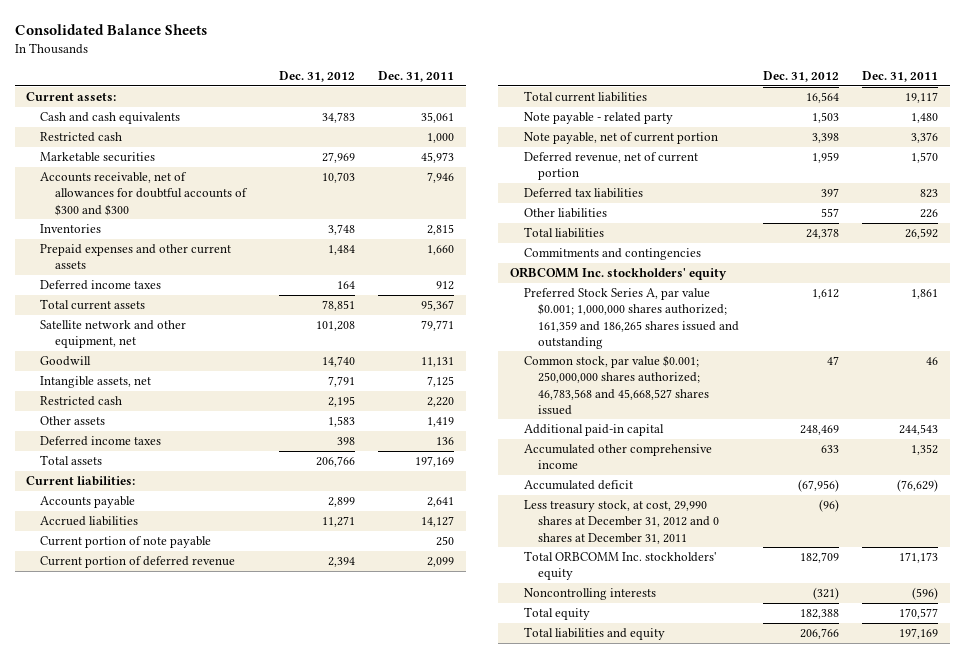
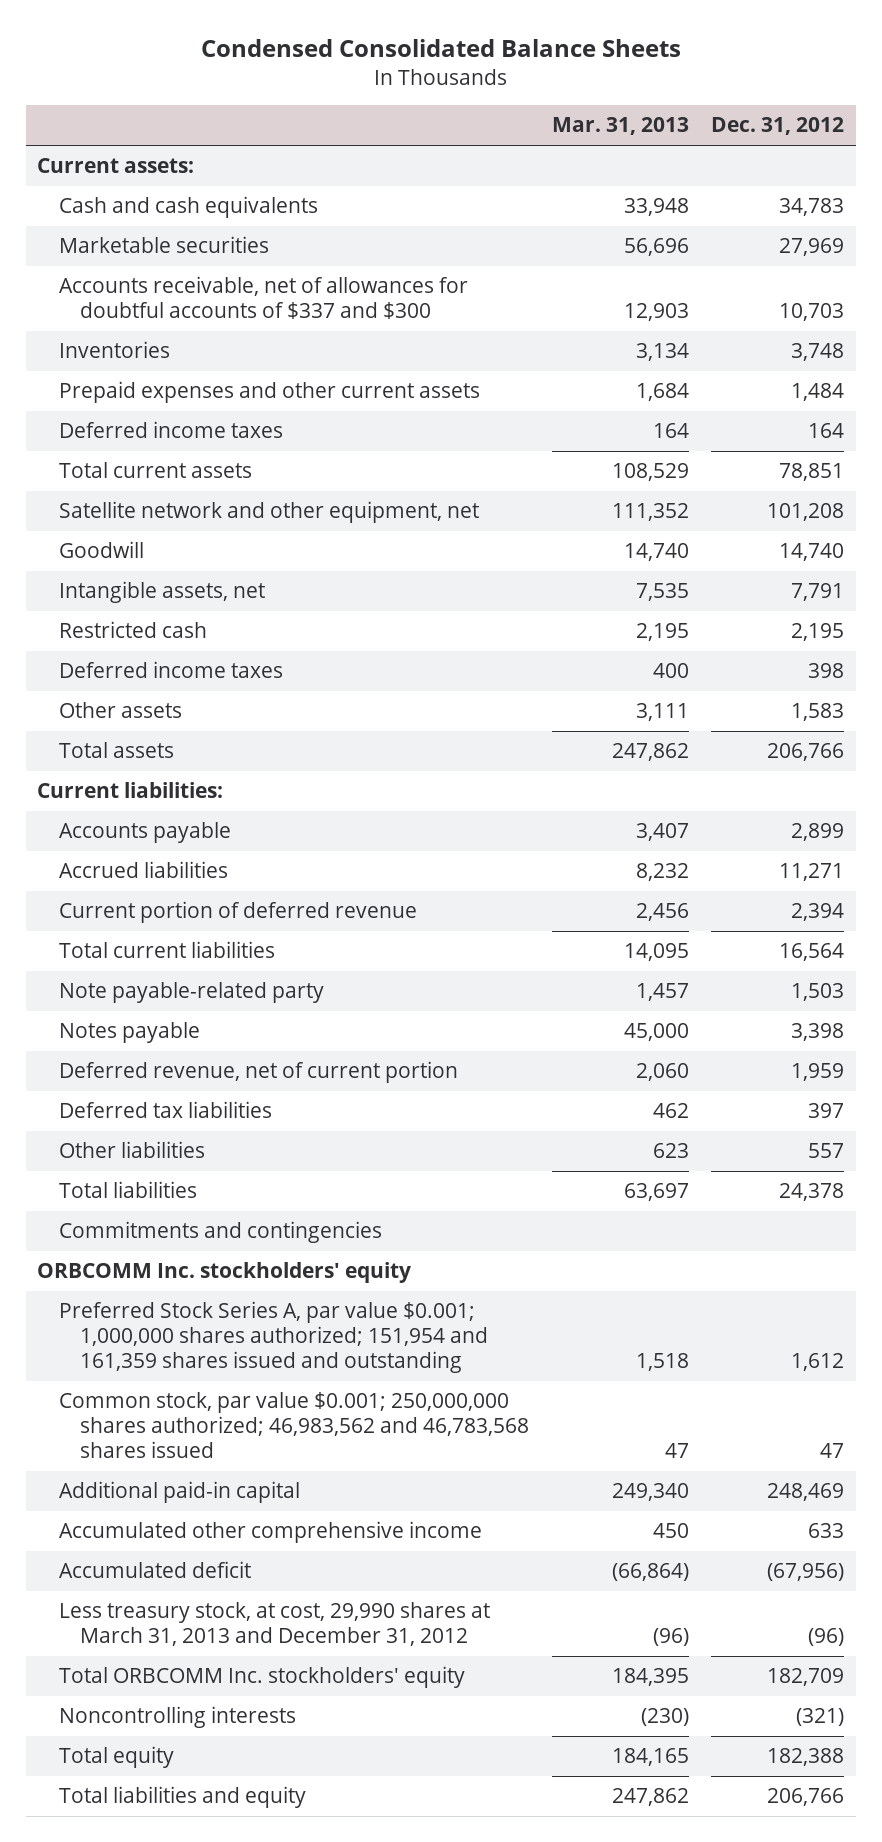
[14,23,207,35] Consolidated Balance Sheets -> [200,39,681,58] Condensed Consolidated Balance Sheets
[378,70,455,82] Dec. 31, 2011 -> none
none -> [551,117,689,136] Mar. 31, 2013
[40,132,123,143] Restricted cash -> none
[40,172,248,216] Accounts receivable, net of allowances for doubtful accounts of $300 and $300 -> [58,276,468,320] Accounts receivable, net of allowances for doubtful accounts of $337 and $300
[40,416,106,426] Other assets -> [58,702,182,719] Other assets
[40,536,212,549] Current portion of note payable -> none
[524,112,674,125] Note payable - related party -> [58,982,324,1004] Note payable-related party
[524,132,719,145] Note payable, net of current portion -> [58,1022,200,1044] Notes payable
[524,288,740,349] Preferred Stock Series A, par value $0.001; 1,000,000 shares authorized; 161,359 and 186,265 shares issued and outstanding -> [58,1301,489,1373] Preferred Stock Series A, par value $0.001; 1,000,000 shares authorized; 151,954 and 161,359 shares issued and outstanding
[524,355,710,415] Common stock, par value $0.001; 250,000,000 shares authorized; 46,783,568 and 45,668,527 shares issued -> [58,1392,530,1458] Common stock, par value $0.001; 250,000,000 shares authorized; 46,983,562 and 46,783,568 shares issued
[524,500,720,544] Less treasury stock, at cost, 29,990 shares at December 31, 2012 and 0 shares at December 31, 2011 -> [58,1602,490,1647] Less treasury stock, at cost, 29,990 shares at March 31, 2013 and December 31, 2012

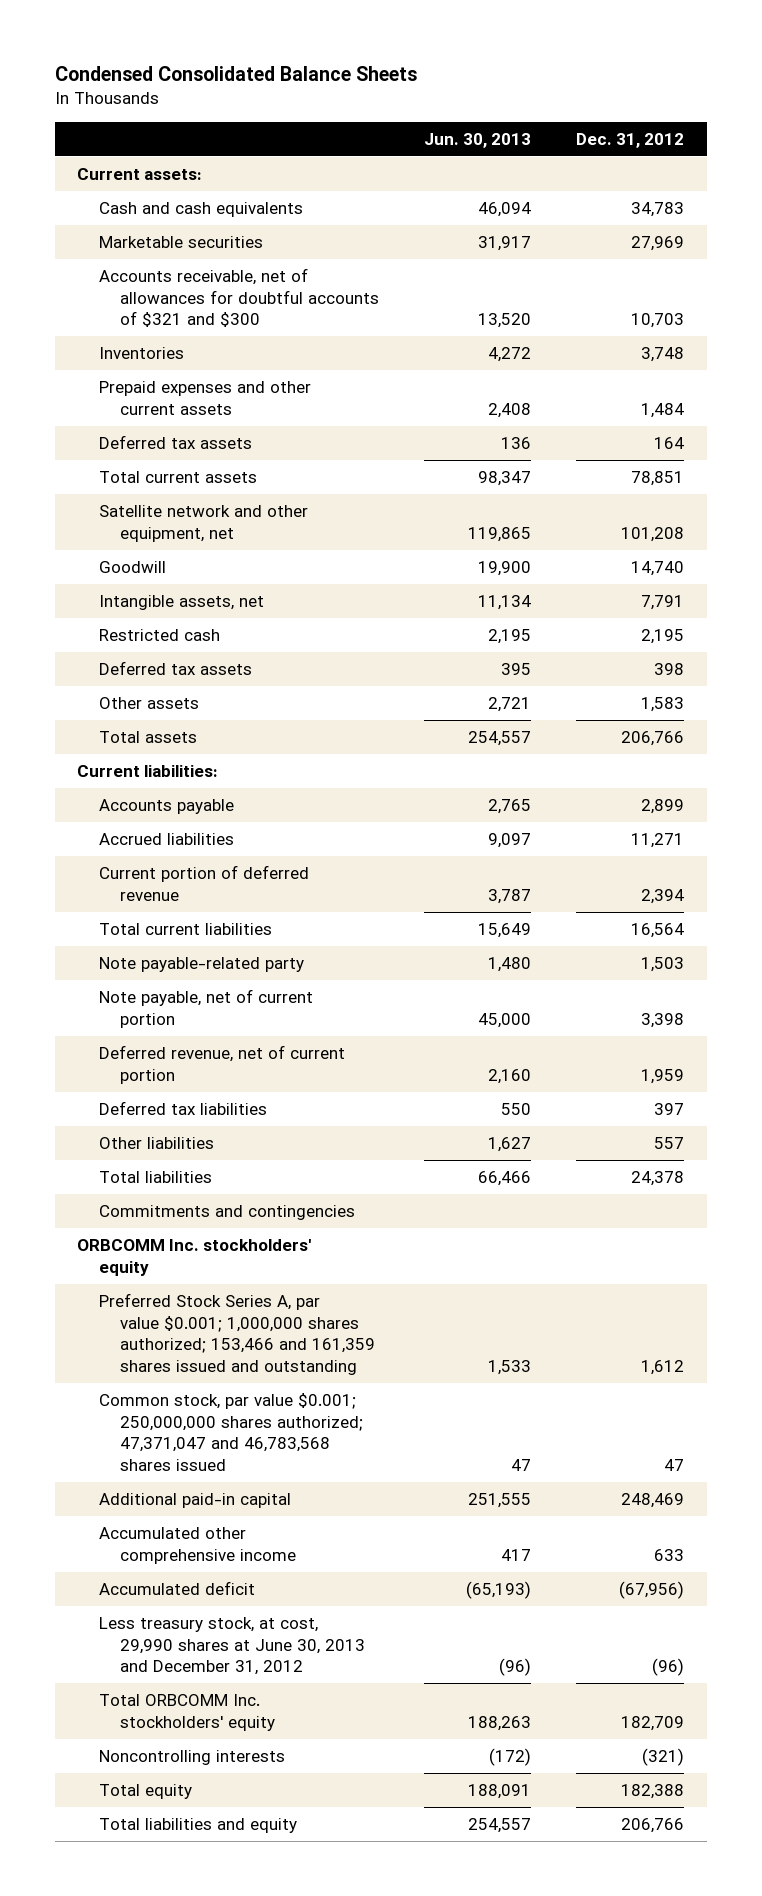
[551,117,689,136] Mar. 31, 2013 -> none
none -> [424,132,532,148] Jun. 30, 2013
[58,276,468,320] Accounts receivable, net of allowances for doubtful accounts of $337 and $300 -> [98,268,379,328] Accounts receivable, net of allowances for doubtful accounts of $321 and $300
[58,421,283,439] Deferred income taxes -> [98,435,252,450] Deferred tax assets
[58,661,283,679] Deferred income taxes -> [98,661,252,676] Deferred tax assets
[58,1022,200,1044] Notes payable -> [98,989,313,1028] Note payable, net of current portion
[58,1301,489,1373] Preferred Stock Series A, par value $0.001; 1,000,000 shares authorized; 151,954 and 161,359 shares issued and outstanding -> [98,1293,375,1375] Preferred Stock Series A, par value $0.001; 1,000,000 shares authorized; 153,466 and 161,359 shares issued and outstanding
[58,1392,530,1458] Common stock, par value $0.001; 250,000,000 shares authorized; 46,983,562 and 46,783,568 shares issued -> [98,1393,363,1471] Common stock, par value $0.001; 250,000,000 shares authorized; 47,371,047 and 46,783,568 shares issued
[58,1602,490,1647] Less treasury stock, at cost, 29,990 shares at March 31, 2013 and December 31, 2012 -> [98,1617,365,1676] Less treasury stock, at cost, 29,990 shares at June 30, 2013 and December 31, 2012

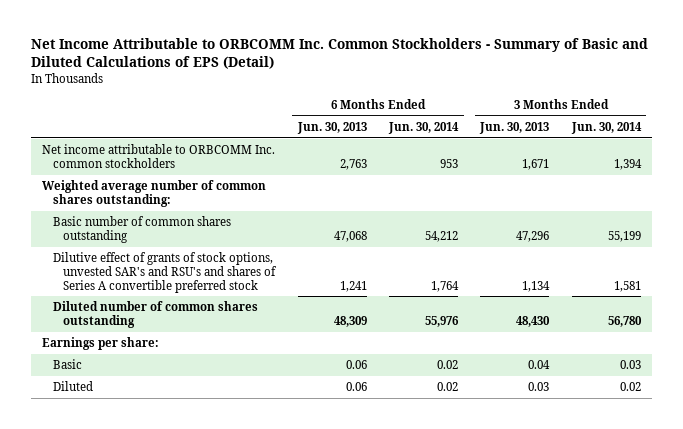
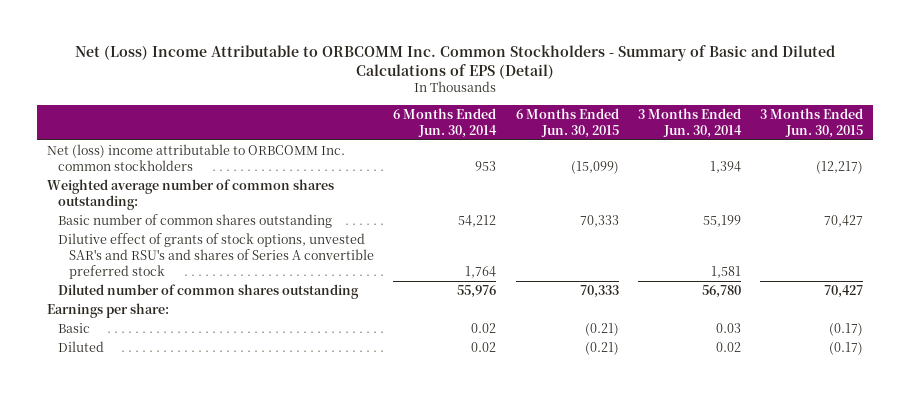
[30,37,648,69] Net Income Attributable to ORBCOMM Inc. Common Stockholders - Summary of Basic and Diluted Calculations of EPS (Detail) -> [75,44,836,79] Net (Loss) Income Attributable to ORBCOMM Inc. Common Stockholders - Summary of Basic and Diluted Calculations of EPS (Detail)
[296,121,367,134] Jun. 30, 2013 -> none
[479,121,550,134] Jun. 30, 2013 -> none
none -> [515,107,619,138] 6 Months Ended Jun. 30, 2015
none -> [760,107,864,138] 3 Months Ended Jun. 30, 2015
[41,144,275,168] Net income attributable to ORBCOMM Inc. common stockholders -> [47,144,346,171] Net (loss) income attributable to ORBCOMM Inc. common stockholders

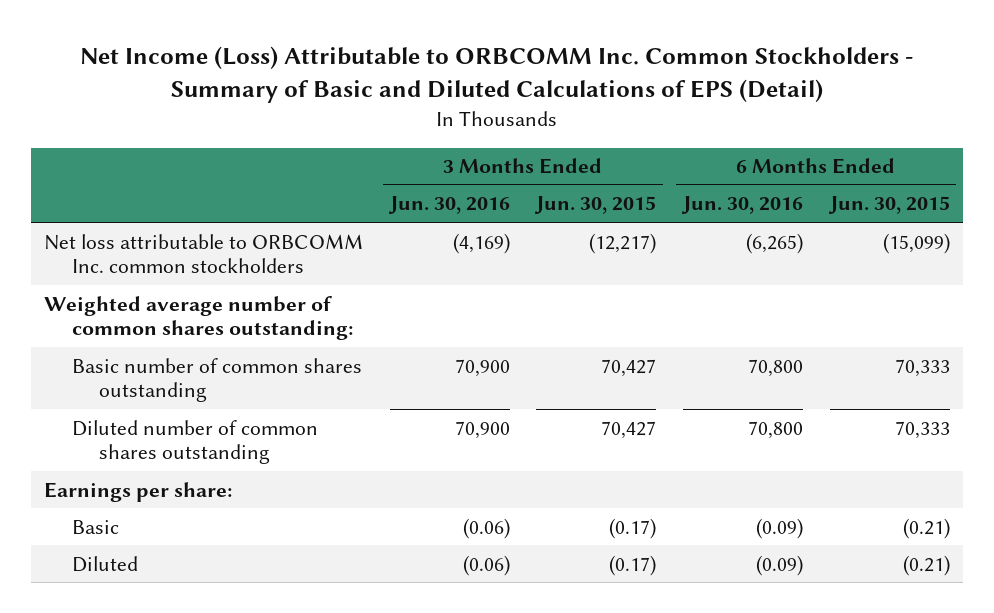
[75,44,836,79] Net (Loss) Income Attributable to ORBCOMM Inc. Common Stockholders - Summary of Basic and Diluted Calculations of EPS (Detail) -> [79,46,913,104] Net Income (Loss) Attributable to ORBCOMM Inc. Common Stockholders - Summary of Basic and Diluted Calculations of EPS (Detail)
[393,107,498,138] 6 Months Ended Jun. 30, 2014 -> none
[637,107,742,138] 3 Months Ended Jun. 30, 2014 -> none
none -> [387,196,510,215] Jun. 30, 2016
none -> [681,196,804,215] Jun. 30, 2016
[47,144,346,171] Net (loss) income attributable to ORBCOMM Inc. common stockholders -> [44,233,364,274] Net loss attributable to ORBCOMM Inc. common stockholders
[58,233,375,279] Dilutive effect of grants of stock options, unvested SAR's and RSU's and shares of Series A convertible preferred stock -> none

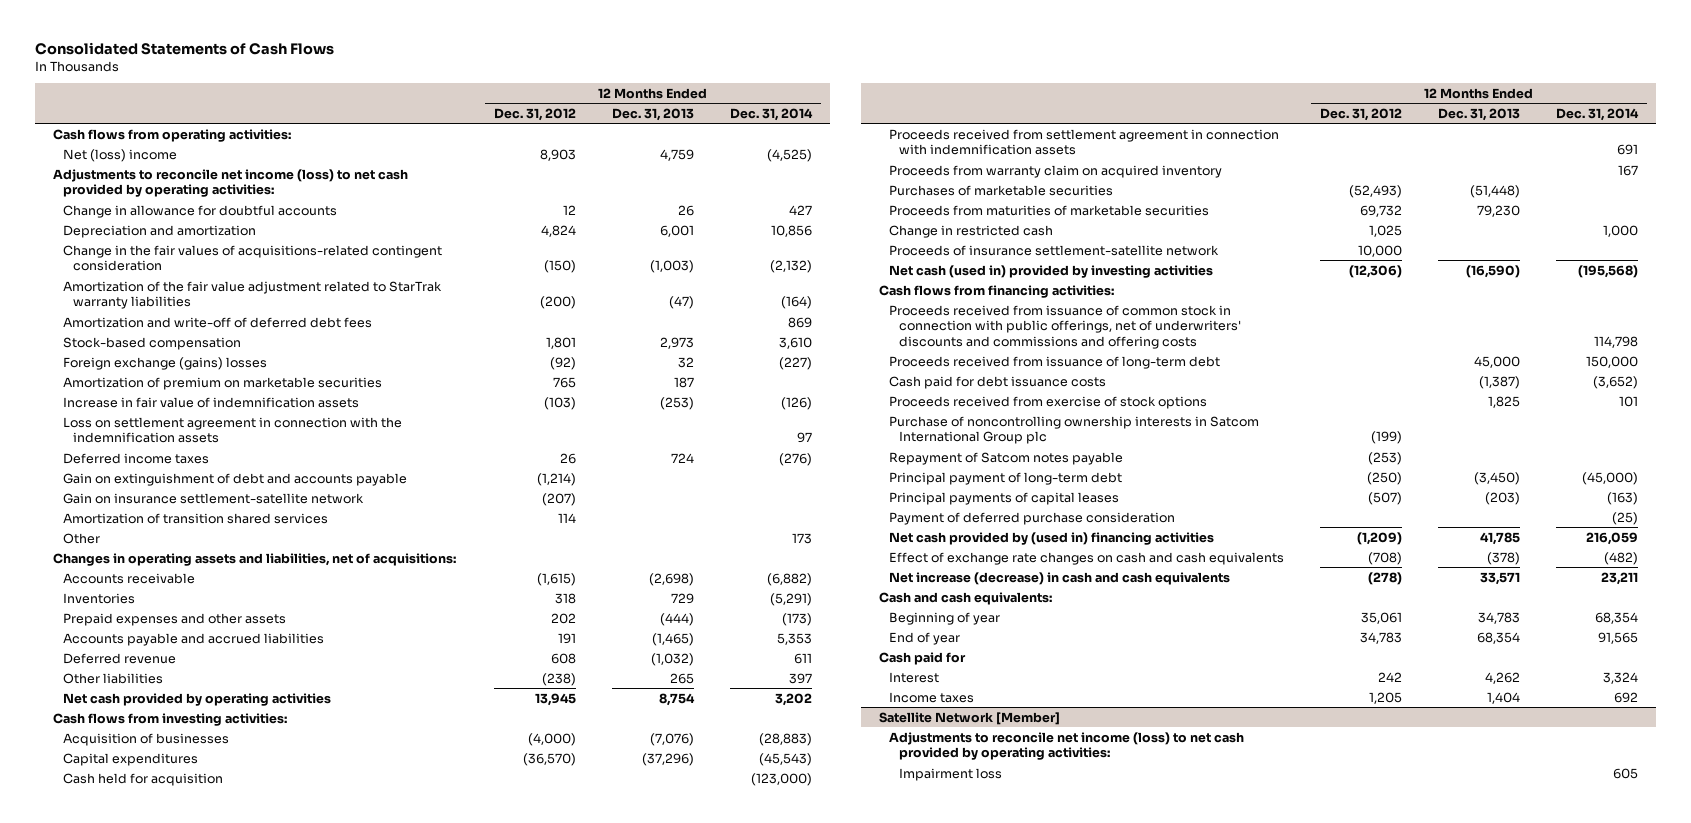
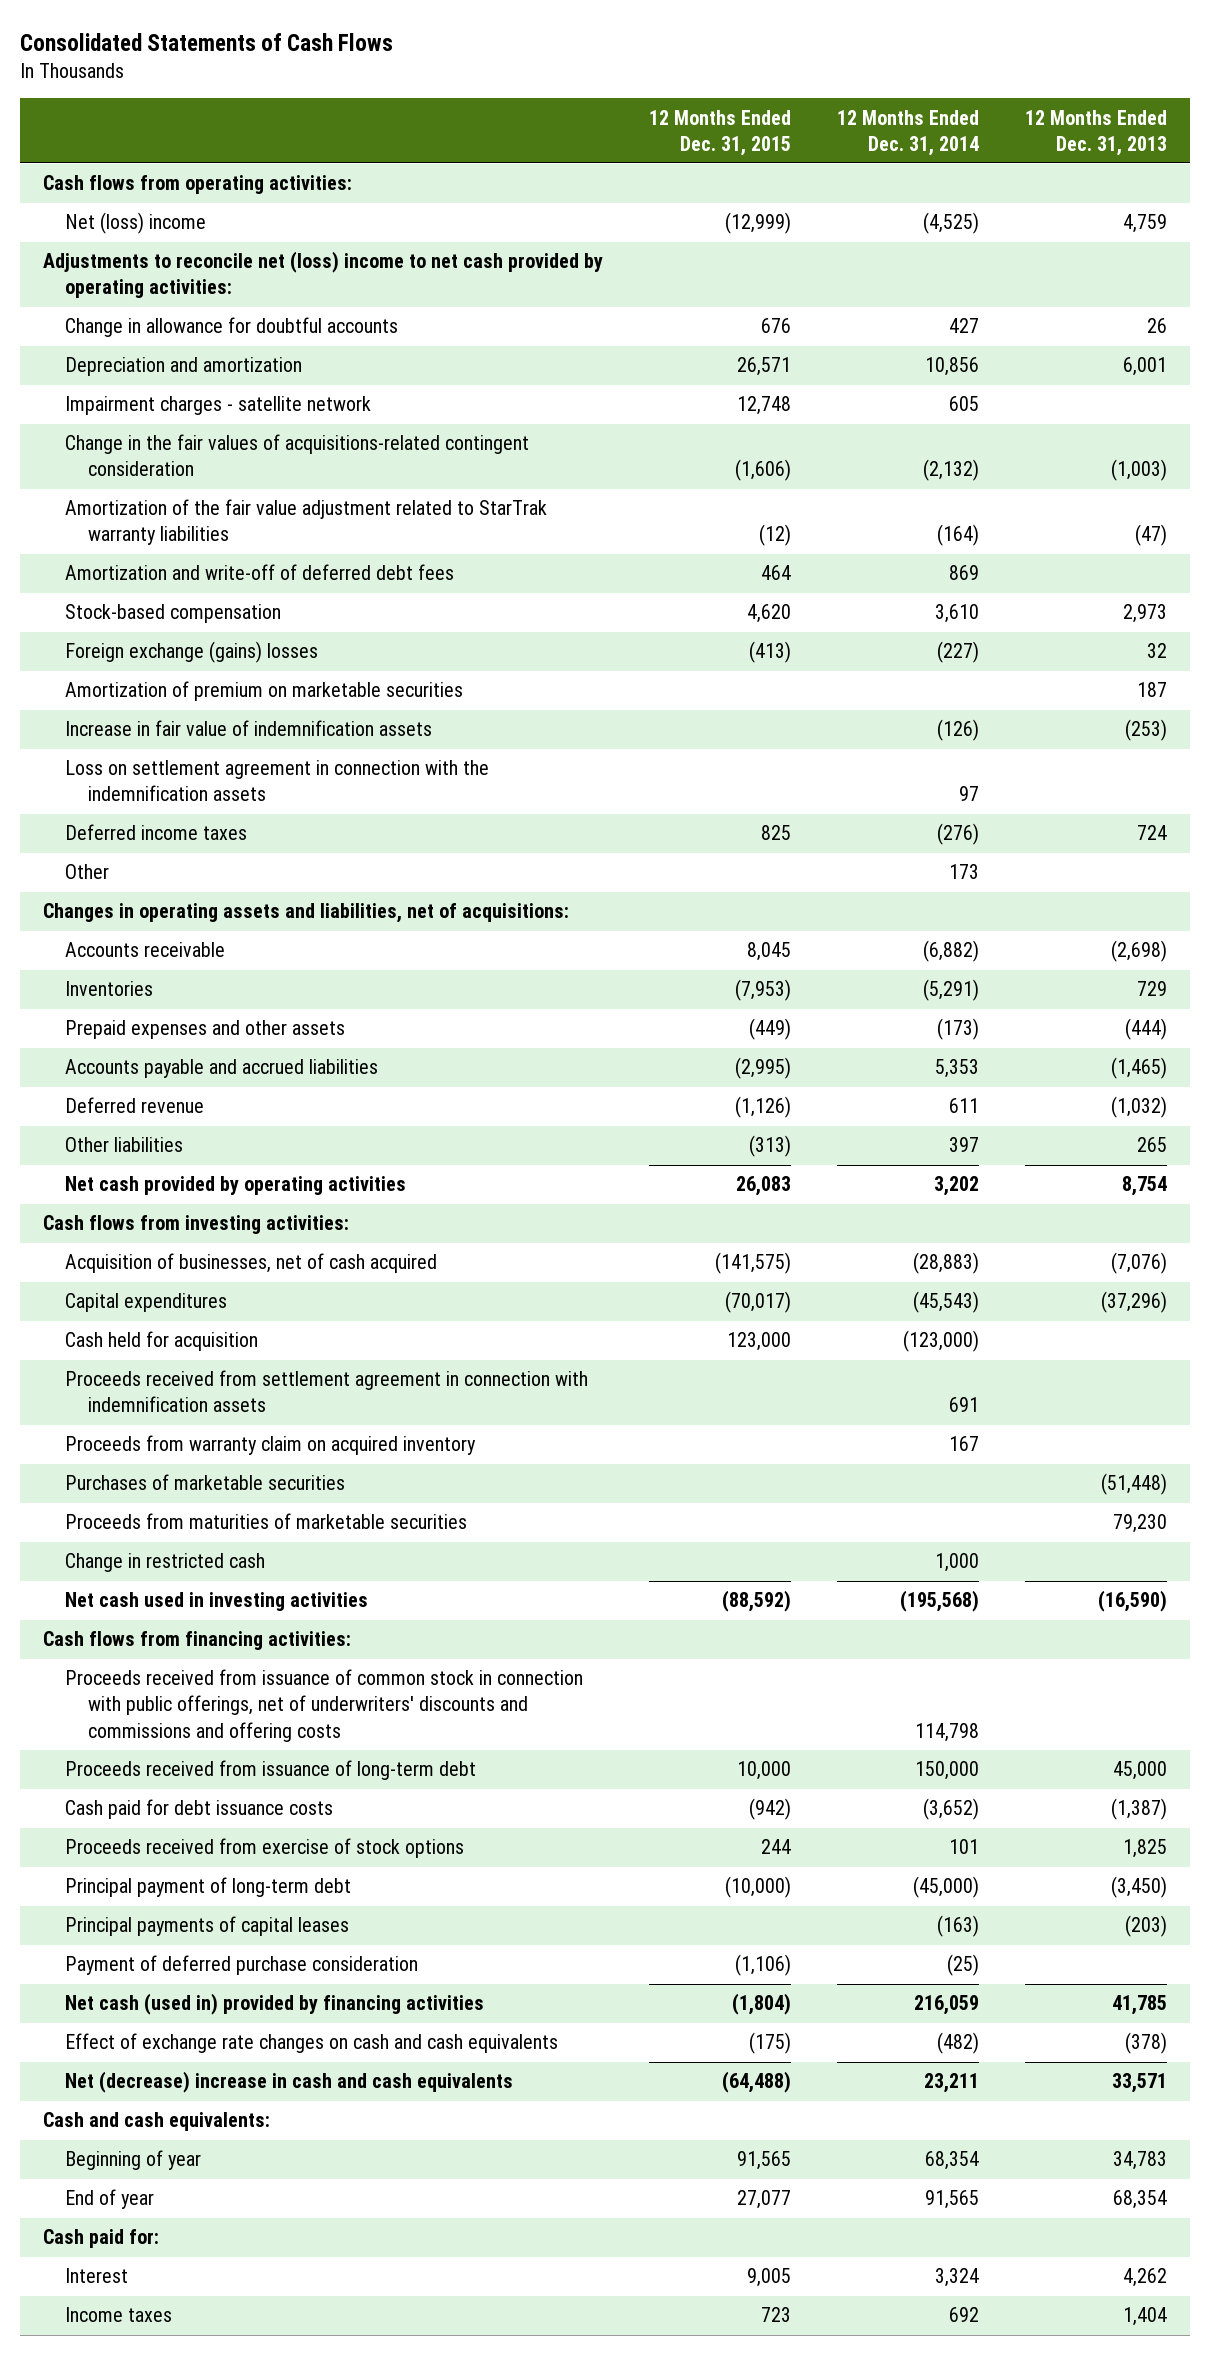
[493,107,576,121] Dec. 31, 2012 -> none
none -> [648,109,791,156] 12 Months Ended Dec. 31, 2015
[52,168,408,198] Adjustments to reconcile net income (loss) to net cash provided by operating activities: -> [42,251,603,299] Adjustments to reconcile net (loss) income to net cash provided by operating activities:
none -> [65,396,372,416] Impairment charges - satellite network
[62,472,407,486] Gain on extinguishment of debt and accounts payable -> none
[62,492,364,504] Gain on insurance settlement-satellite network -> none
[62,512,328,524] Amortization of transition shared services -> none
[62,732,229,746] Acquisition of businesses -> [65,1253,438,1274] Acquisition of businesses, net of cash acquired
[889,244,1220,256] Proceeds of insurance settlement-satellite network -> none
[889,264,1214,278] Net cash (used in) provided by investing activities -> [65,1592,369,1612] Net cash used in investing activities
[889,415,1260,445] Purchase of noncontrolling ownership interests in Satcom International Group plc -> none
[889,451,1124,465] Repayment of Satcom notes payable -> none
[889,531,1215,545] Net cash provided by (used in) financing activities -> [65,1993,485,2016] Net cash (used in) provided by financing activities
[889,571,1231,585] Net increase (decrease) in cash and cash equivalents -> [65,2071,514,2094] Net (decrease) increase in cash and cash equivalents
[878,651,966,665] Cash paid for -> [42,2229,159,2249] Cash paid for:
[878,711,1060,725] Satellite Network [Member] -> none
[889,731,1245,761] Adjustments to reconcile net income (loss) to net cash provided by operating activities: -> none
[899,767,1003,781] Impairment loss -> none

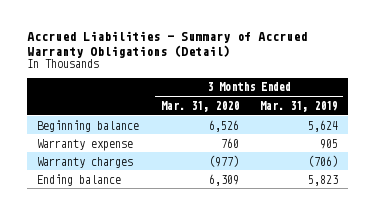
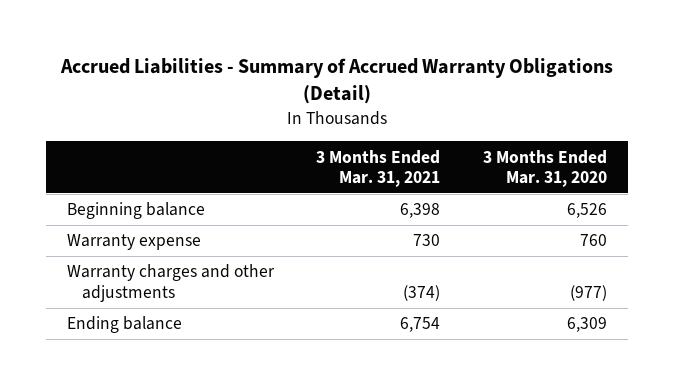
[259,100,338,112] Mar. 31, 2019 -> none
none -> [316,149,441,188] 3 Months Ended Mar. 31, 2021
[37,156,134,168] Warranty charges -> [67,264,276,302] Warranty charges and other adjustments

